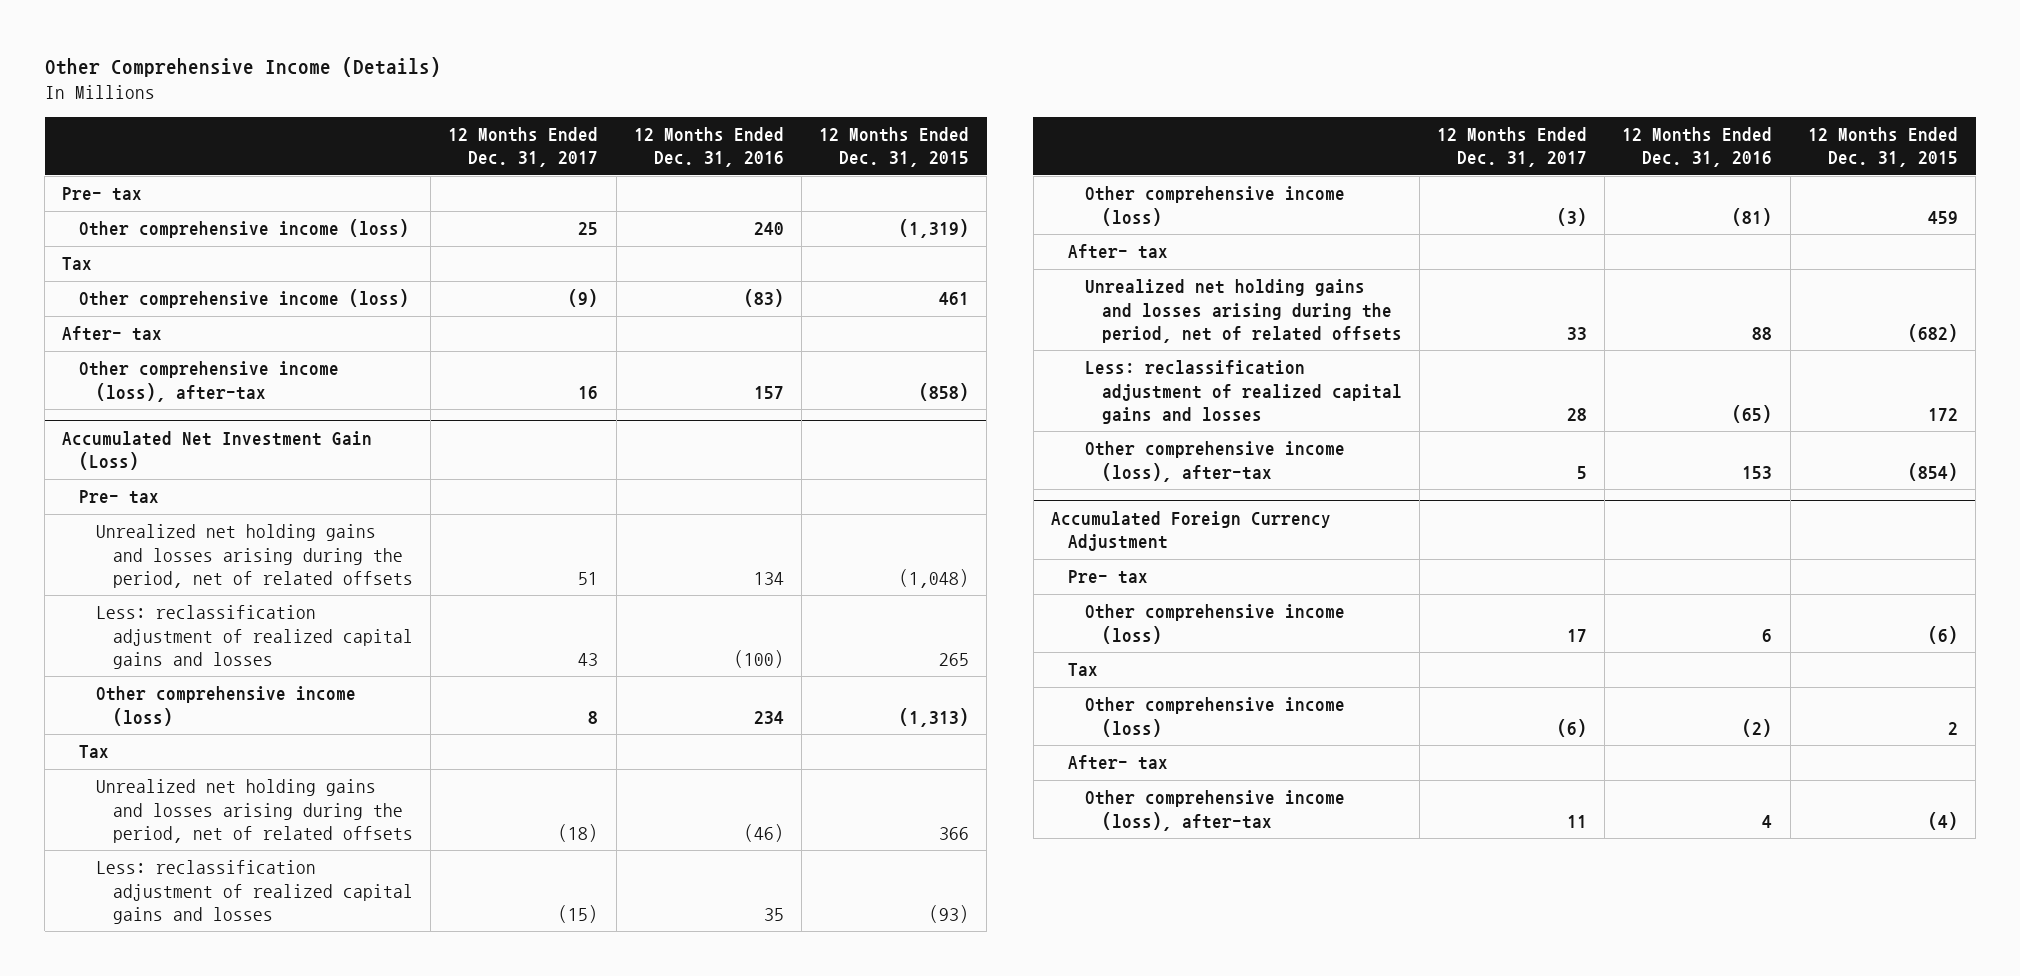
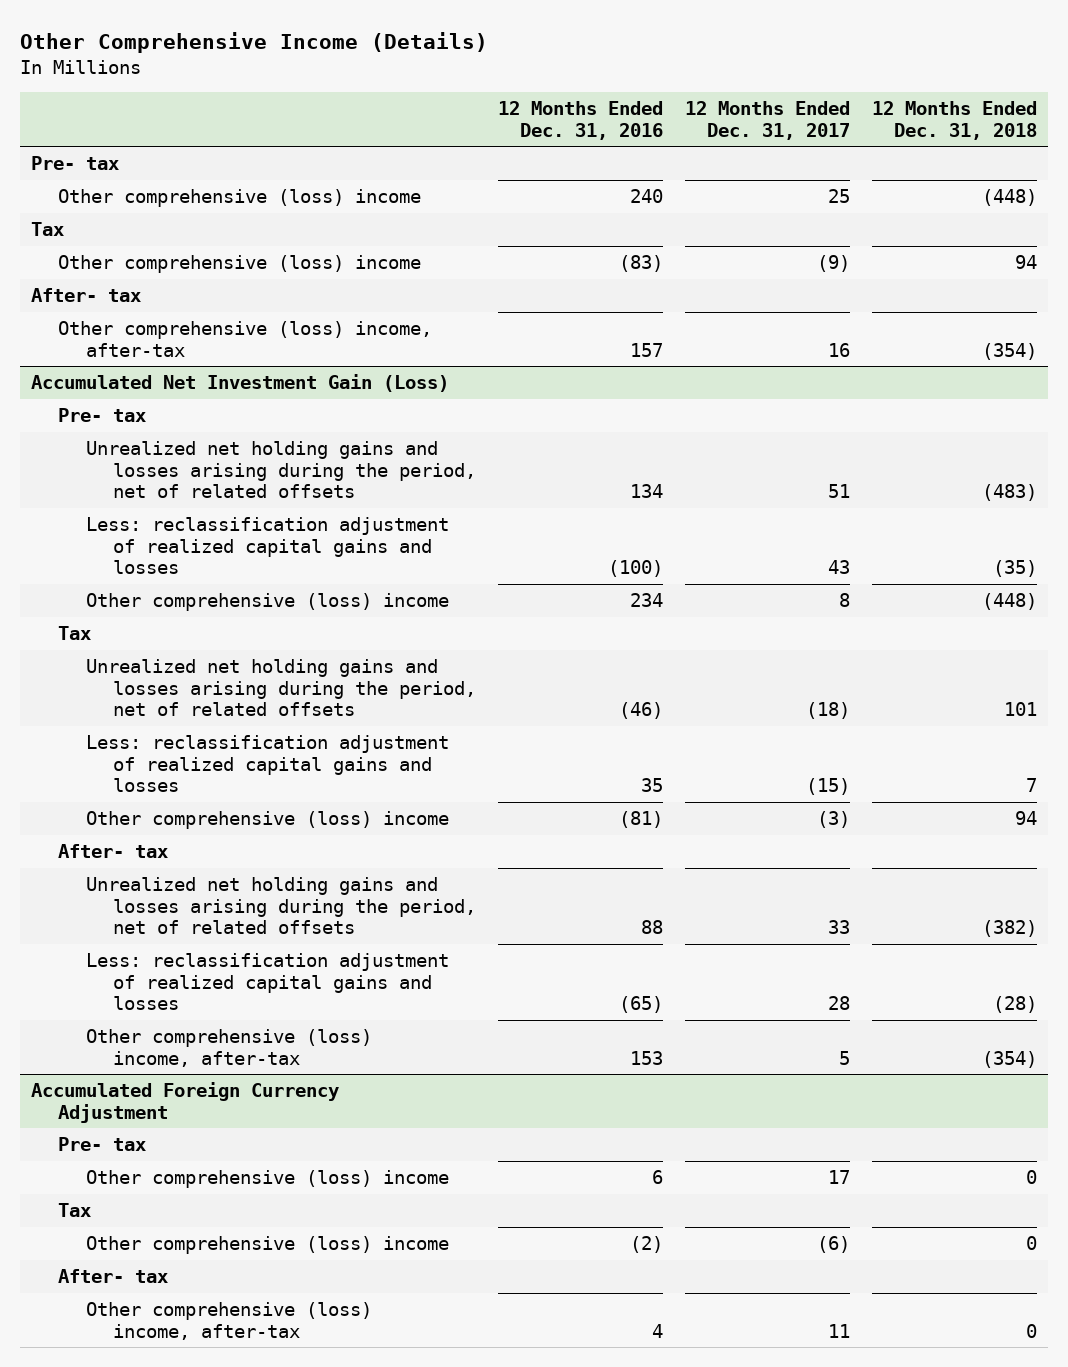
[819,126,970,168] 12 Months Ended Dec. 31, 2015 -> none
none -> [871,101,1037,140] 12 Months Ended Dec. 31, 2018
[79,219,410,239] Other comprehensive income (loss) -> [58,189,422,208] Other comprehensive (loss) income
[79,289,410,309] Other comprehensive income (loss) -> [58,255,422,274] Other comprehensive (loss) income
[79,361,340,402] Other comprehensive income (loss), after-tax -> [58,321,433,357] Other comprehensive (loss) income, after-tax
[96,686,357,726] Other comprehensive income (loss) -> [85,593,449,612] Other comprehensive (loss) income
[1084,186,1345,226] Other comprehensive income (loss) -> [85,811,449,830] Other comprehensive (loss) income
[1084,441,1345,482] Other comprehensive income (loss), after-tax -> [85,1029,372,1067] Other comprehensive (loss) income, after-tax
[1084,604,1345,644] Other comprehensive income (loss) -> [85,1170,449,1189] Other comprehensive (loss) income
[1084,697,1345,737] Other comprehensive income (loss) -> [85,1236,449,1255] Other comprehensive (loss) income
[1084,790,1345,831] Other comprehensive income (loss), after-tax -> [85,1302,372,1340] Other comprehensive (loss) income, after-tax

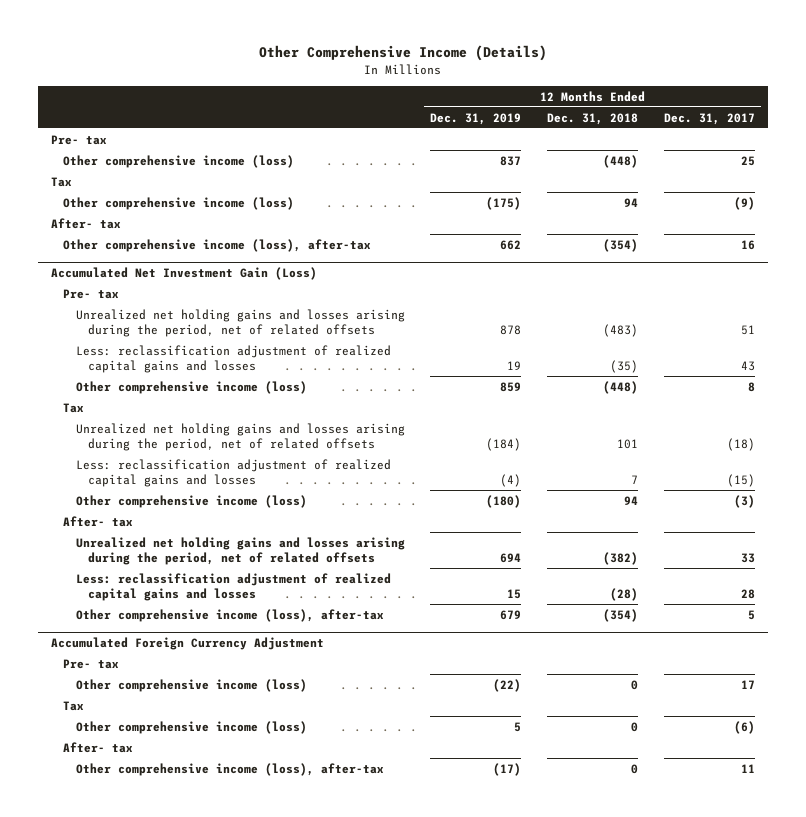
[497,101,663,140] 12 Months Ended Dec. 31, 2016 -> none
none -> [430,112,522,125] Dec. 31, 2019
[58,189,422,208] Other comprehensive (loss) income -> [63,154,295,168] Other comprehensive income (loss)
[58,255,422,274] Other comprehensive (loss) income -> [63,196,295,210] Other comprehensive income (loss)
[58,321,433,357] Other comprehensive (loss) income, after-tax -> [63,238,372,252] Other comprehensive income (loss), after-tax
[85,593,449,612] Other comprehensive (loss) income -> [75,380,307,394] Other comprehensive income (loss)
[85,811,449,830] Other comprehensive (loss) income -> [75,494,307,508] Other comprehensive income (loss)
[85,1029,372,1067] Other comprehensive (loss) income, after-tax -> [75,608,384,622] Other comprehensive income (loss), after-tax
[85,1170,449,1189] Other comprehensive (loss) income -> [75,678,307,692] Other comprehensive income (loss)
[85,1236,449,1255] Other comprehensive (loss) income -> [75,720,307,734] Other comprehensive income (loss)
[85,1302,372,1340] Other comprehensive (loss) income, after-tax -> [75,762,384,776] Other comprehensive income (loss), after-tax

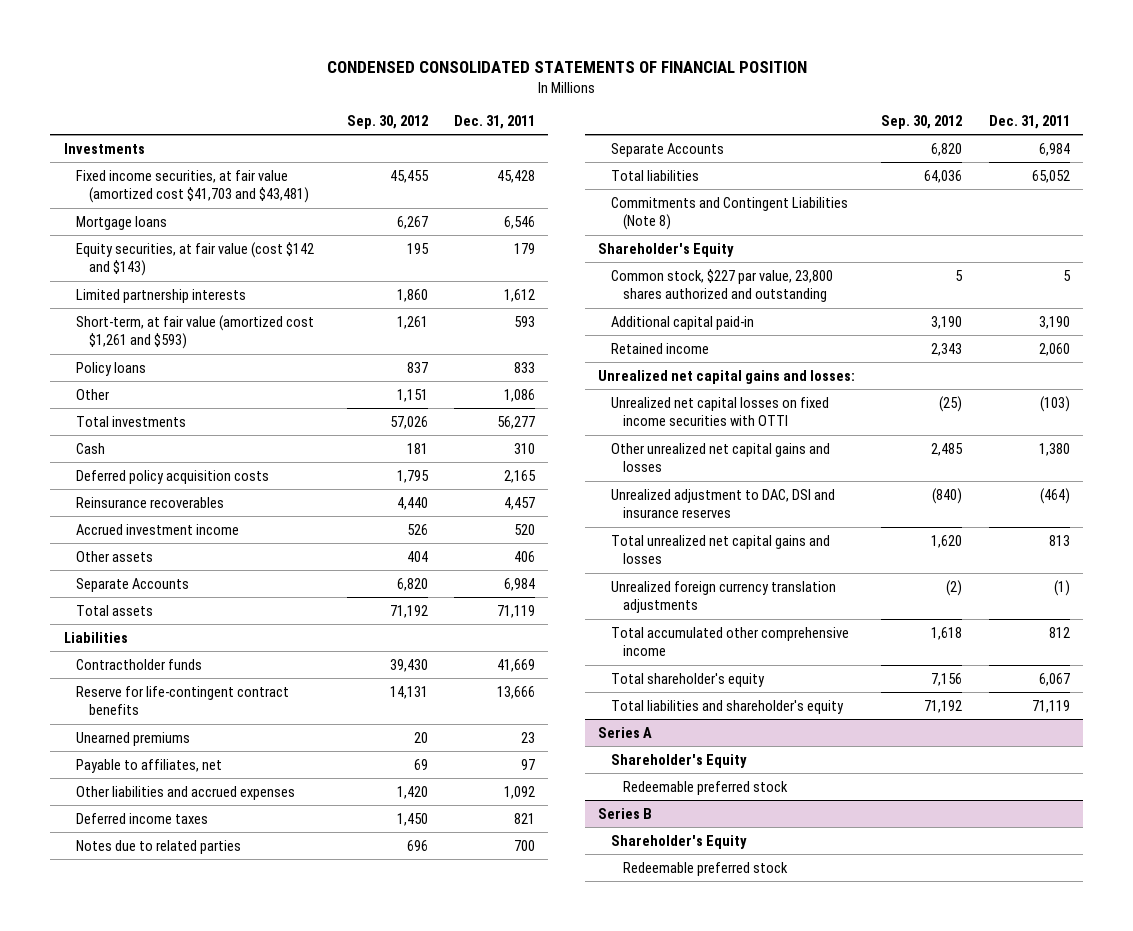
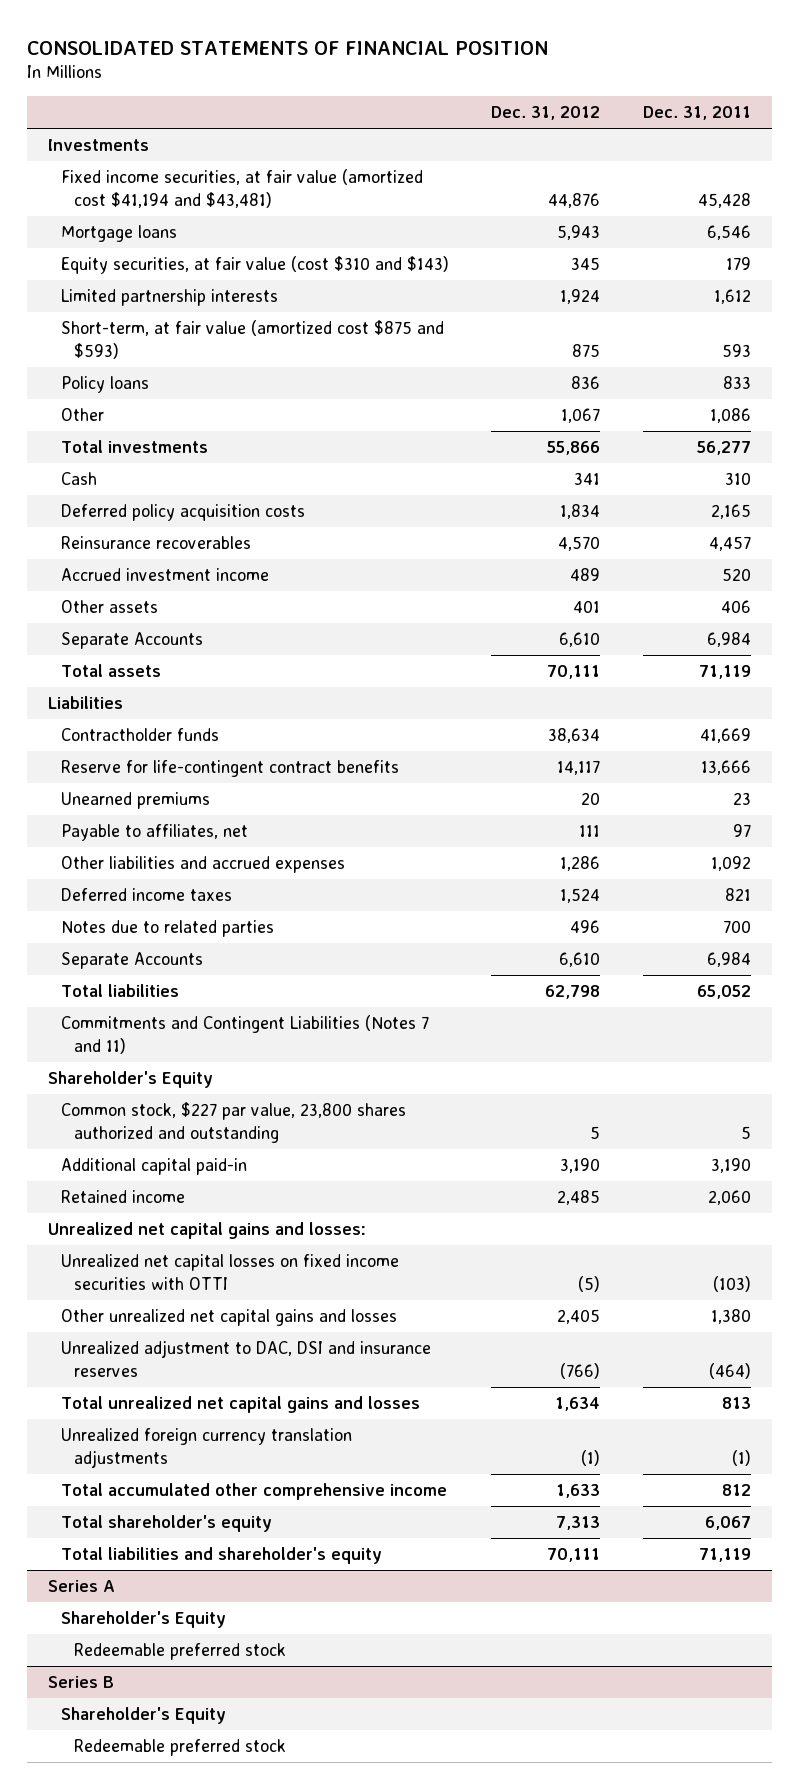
[326,61,807,74] CONDENSED CONSOLIDATED STATEMENTS OF FINANCIAL POSITION -> [27,40,549,55] CONSOLIDATED STATEMENTS OF FINANCIAL POSITION
[346,114,428,129] Sep. 30, 2012 -> none
none -> [491,106,601,121] Dec. 31, 2012
[76,169,309,204] Fixed income securities, at fair value (amortized cost $41,703 and $43,481) -> [61,169,424,209] Fixed income securities, at fair value (amortized cost $41,194 and $43,481)
[76,241,315,277] Equity securities, at fair value (cost $142 and $143) -> [61,256,450,275] Equity securities, at fair value (cost $310 and $143)
[76,314,315,350] Short-term, at fair value (amortized cost $1,261 and $593) -> [61,320,445,360] Short-term, at fair value (amortized cost $875 and $593)
[610,196,848,231] Commitments and Contingent Liabilities (Note 8) -> [61,1015,430,1055] Commitments and Contingent Liabilities (Notes 7 and 11)

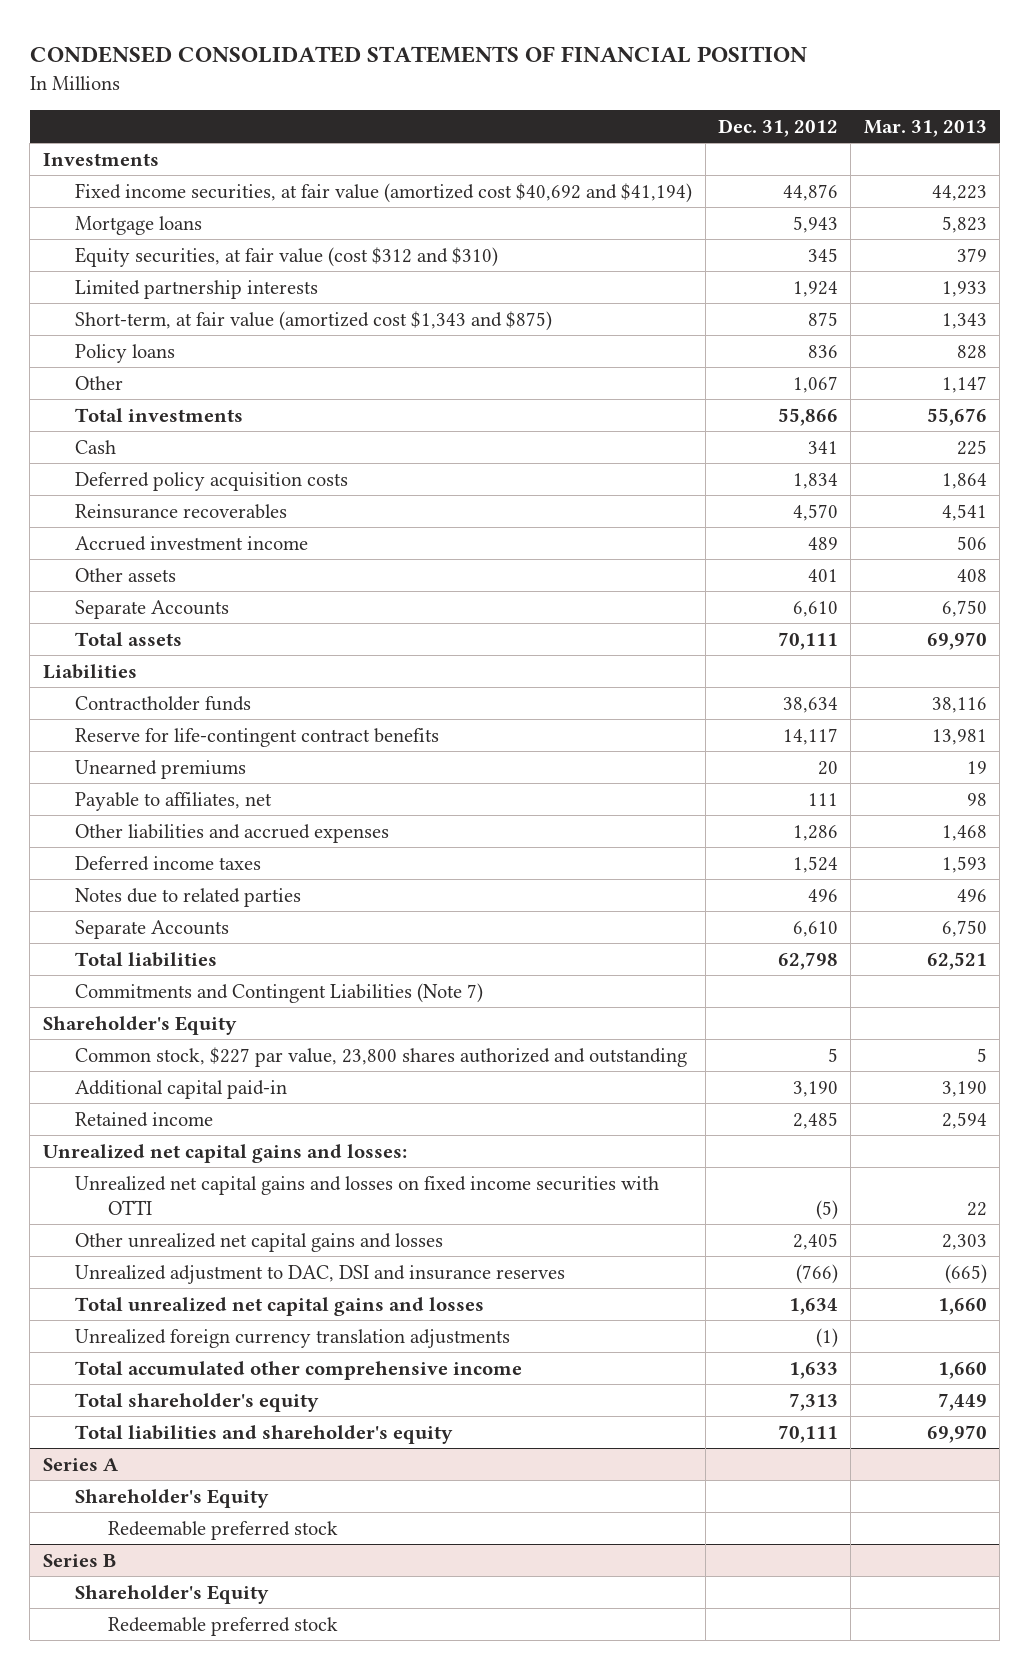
[27,40,549,55] CONSOLIDATED STATEMENTS OF FINANCIAL POSITION -> [29,46,807,64] CONDENSED CONSOLIDATED STATEMENTS OF FINANCIAL POSITION
[642,106,751,121] Dec. 31, 2011 -> none
none -> [863,120,987,138] Mar. 31, 2013
[61,169,424,209] Fixed income securities, at fair value (amortized cost $41,194 and $43,481) -> [75,182,693,203] Fixed income securities, at fair value (amortized cost $40,692 and $41,194)
[61,256,450,275] Equity securities, at fair value (cost $310 and $143) -> [75,246,499,267] Equity securities, at fair value (cost $312 and $310)
[61,320,445,360] Short-term, at fair value (amortized cost $875 and $593) -> [75,310,553,331] Short-term, at fair value (amortized cost $1,343 and $875)
[61,1015,430,1055] Commitments and Contingent Liabilities (Notes 7 and 11) -> [75,982,484,1003] Commitments and Contingent Liabilities (Note 7)
[61,1254,400,1291] Unrealized net capital losses on fixed income securities with OTTI -> [75,1175,660,1216] Unrealized net capital gains and losses on fixed income securities with OTTI

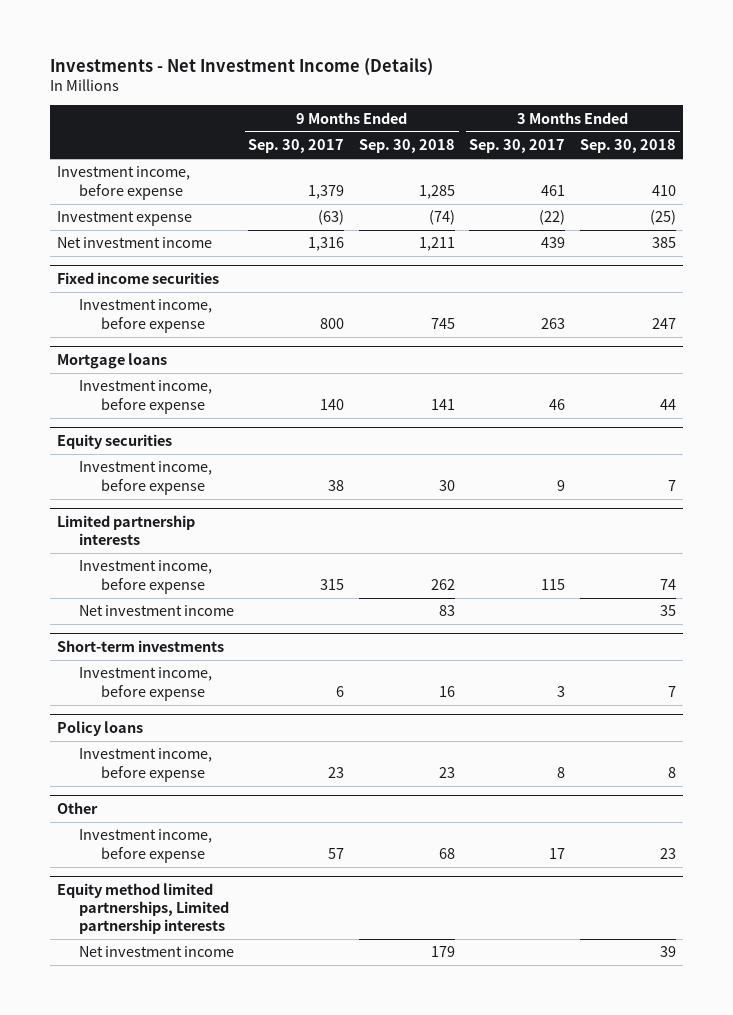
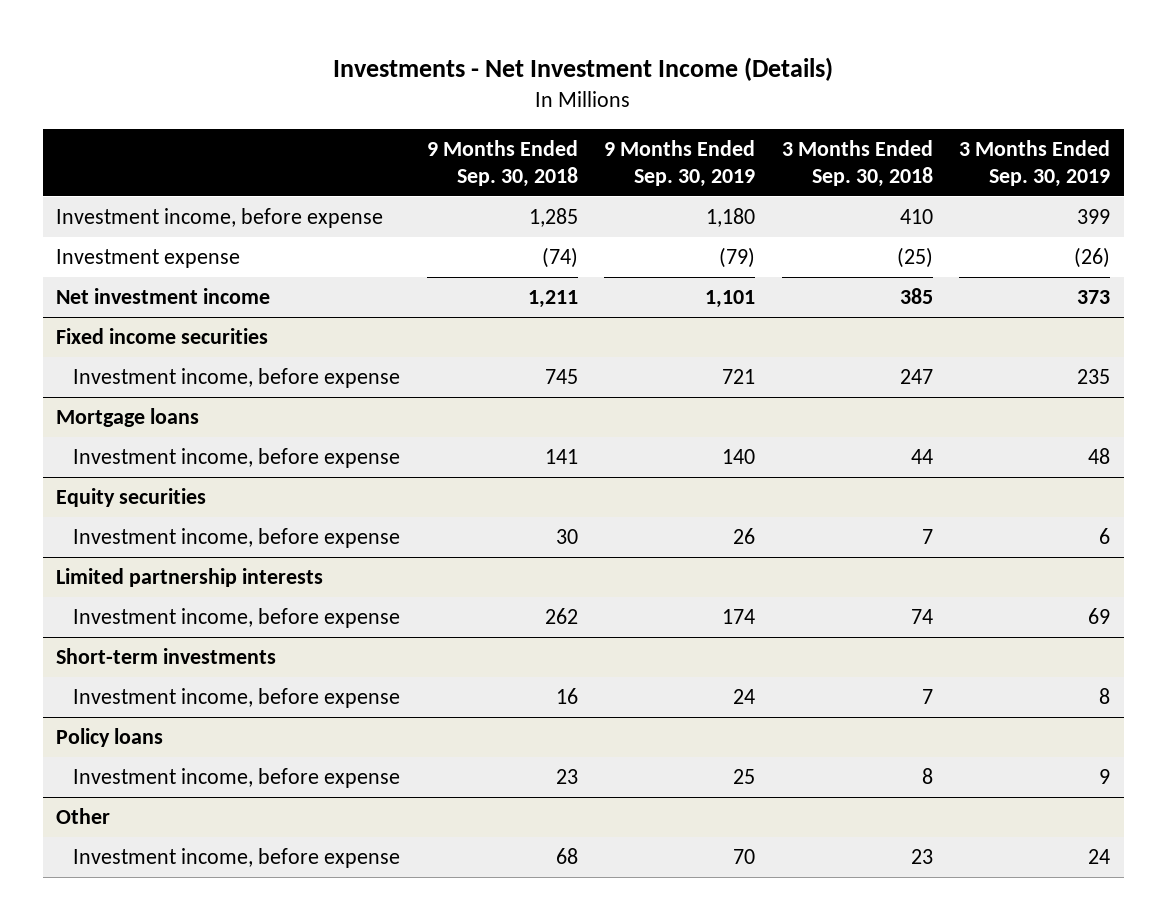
[248,139,345,154] Sep. 30, 2017 -> none
[469,139,566,154] Sep. 30, 2017 -> none
none -> [604,139,756,188] 9 Months Ended Sep. 30, 2019
none -> [959,139,1111,188] 3 Months Ended Sep. 30, 2019
[78,605,234,617] Net investment income -> none
[56,882,229,935] Equity method limited partnerships, Limited partnership interests -> none
[78,946,234,958] Net investment income -> none

